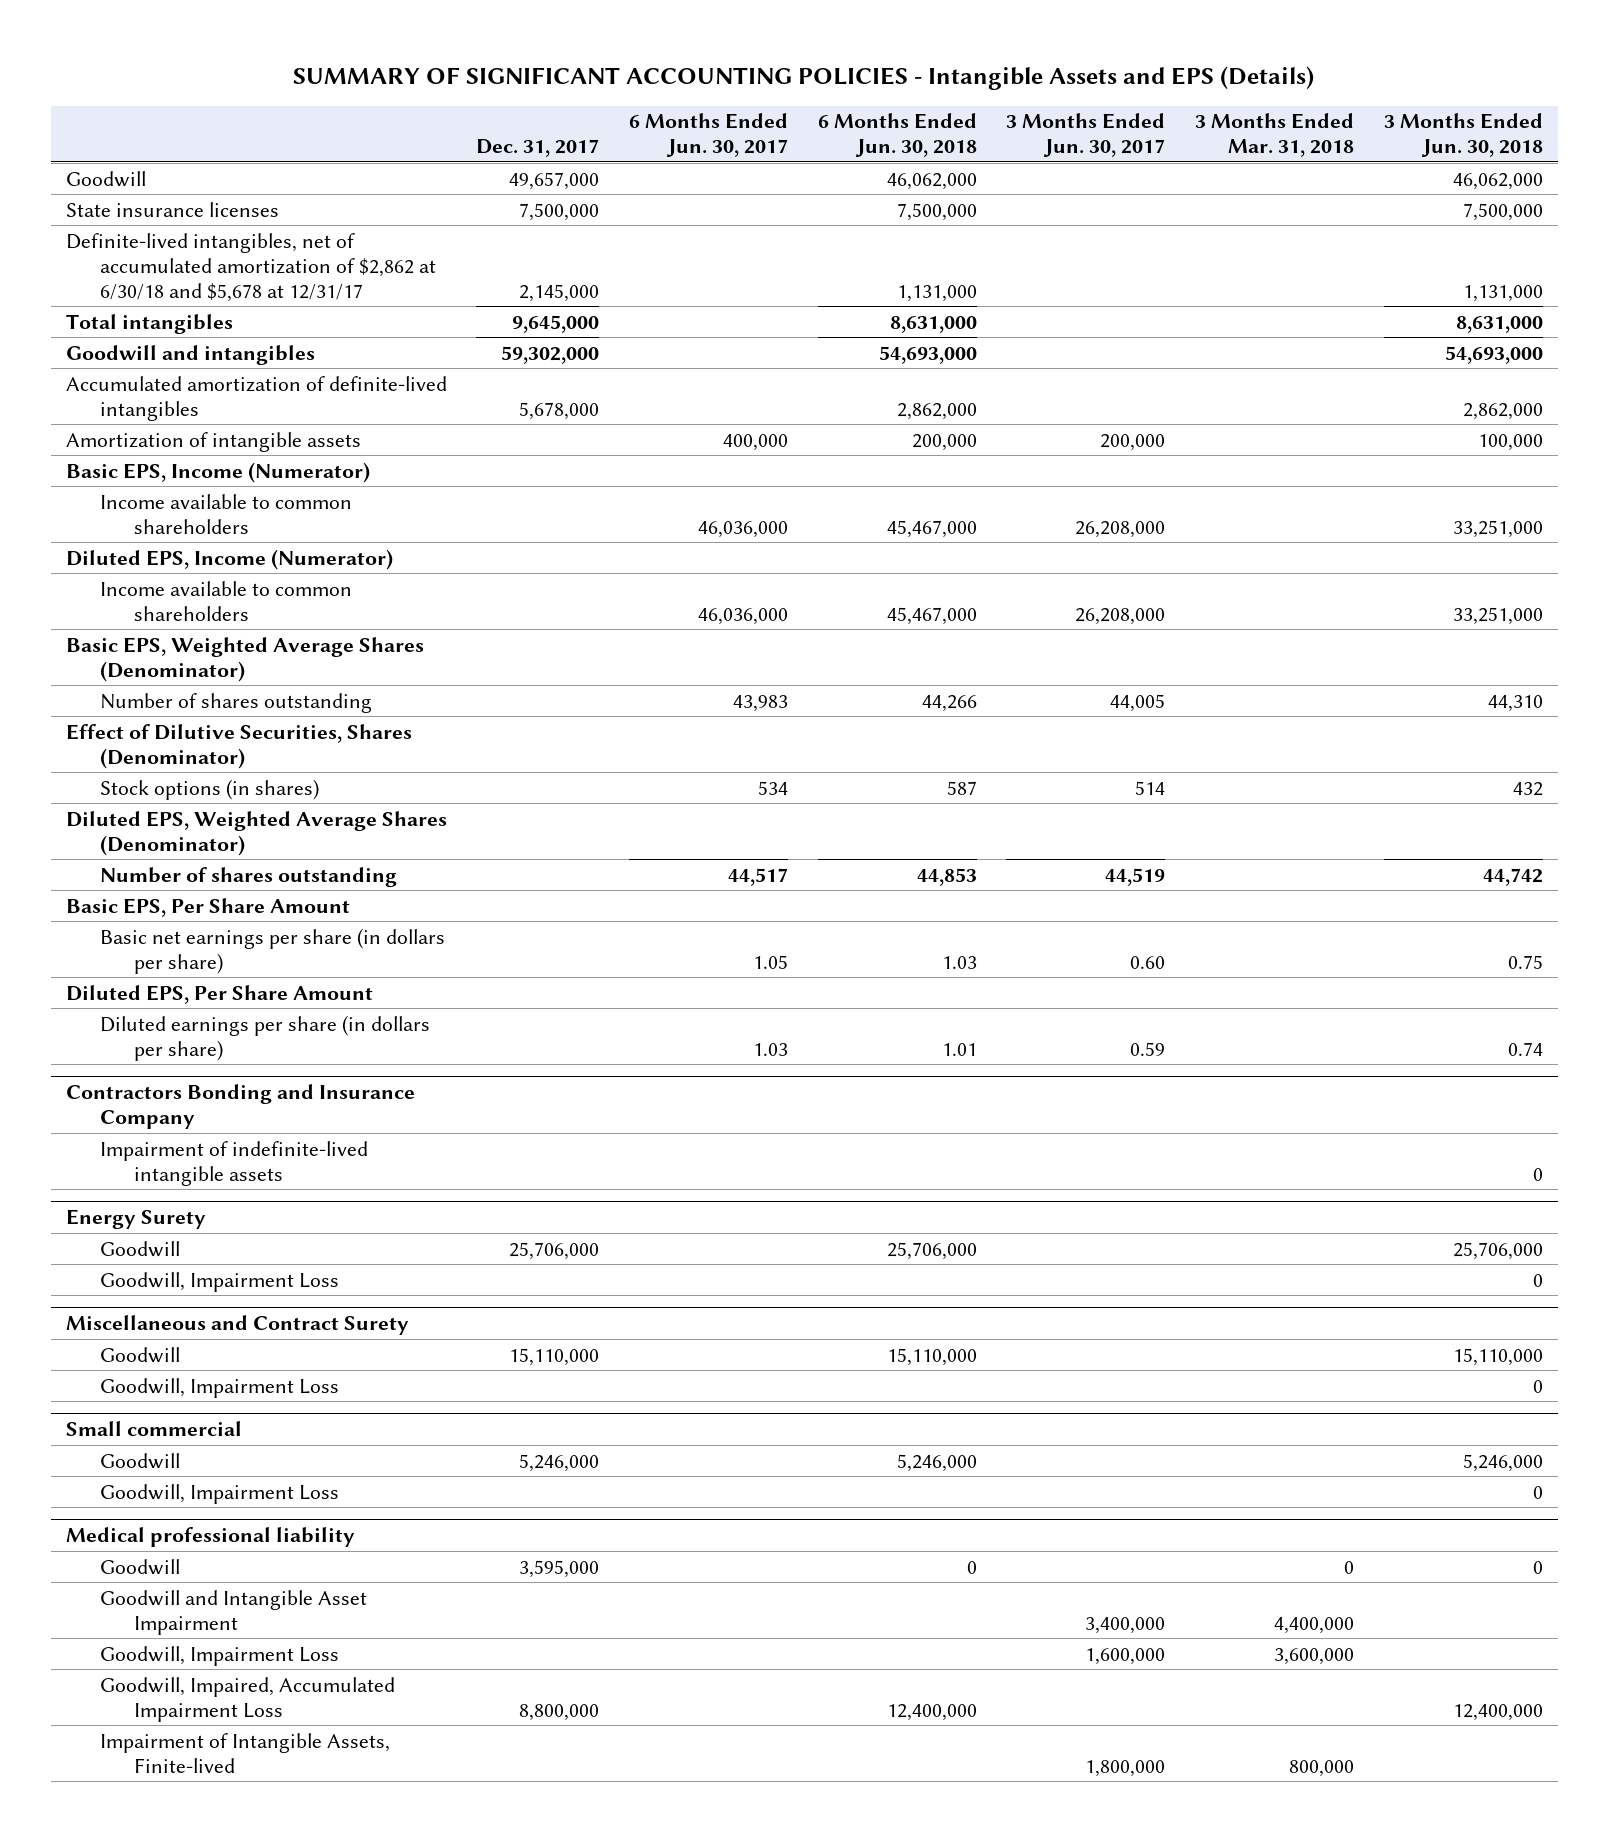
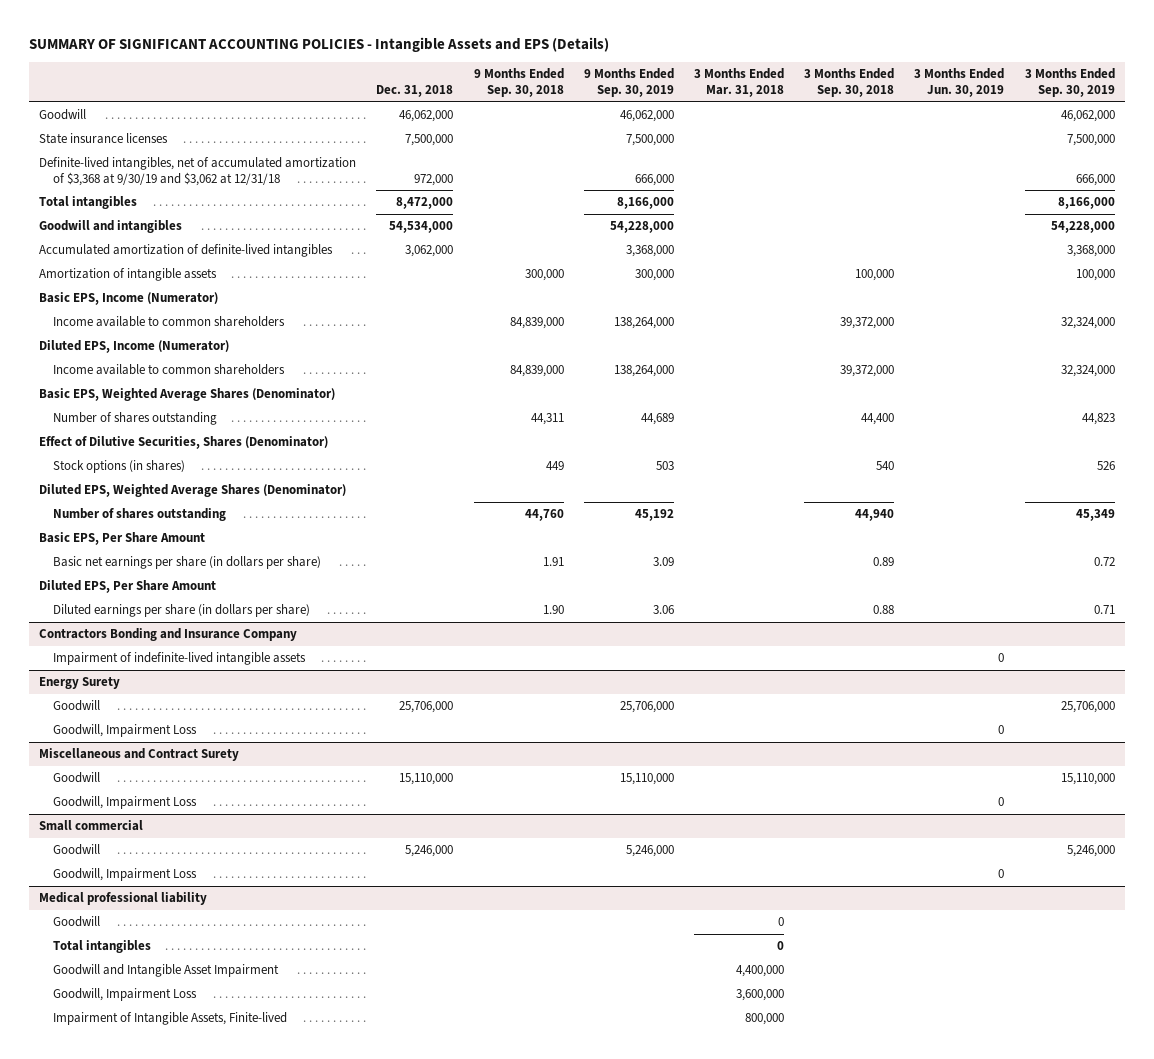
[476,139,600,158] Dec. 31, 2017 -> none
[629,113,789,158] 6 Months Ended Jun. 30, 2017 -> none
[817,113,977,158] 6 Months Ended Jun. 30, 2018 -> none
[1006,113,1166,158] 3 Months Ended Jun. 30, 2017 -> none
[1383,113,1543,158] 3 Months Ended Jun. 30, 2018 -> none
none -> [376,85,454,98] Dec. 31, 2018
none -> [473,68,564,98] 9 Months Ended Sep. 30, 2018
none -> [583,68,674,98] 9 Months Ended Sep. 30, 2019
none -> [804,68,895,98] 3 Months Ended Sep. 30, 2018
none -> [914,68,1005,98] 3 Months Ended Jun. 30, 2019
none -> [1024,68,1115,98] 3 Months Ended Sep. 30, 2019
[65,232,436,302] Definite-lived intangibles, net of accumulated amortization of $2,862 at 6/30/18 and $5,678 at 12/31/17 -> [39,157,357,186] Definite-lived intangibles, net of accumulated amortization of $3,368 at 9/30/19 and $3,062 at 12/31/18
none -> [52,940,151,954] Total intangibles
[99,1676,395,1722] Goodwill, Impaired, Accumulated Impairment Loss -> none

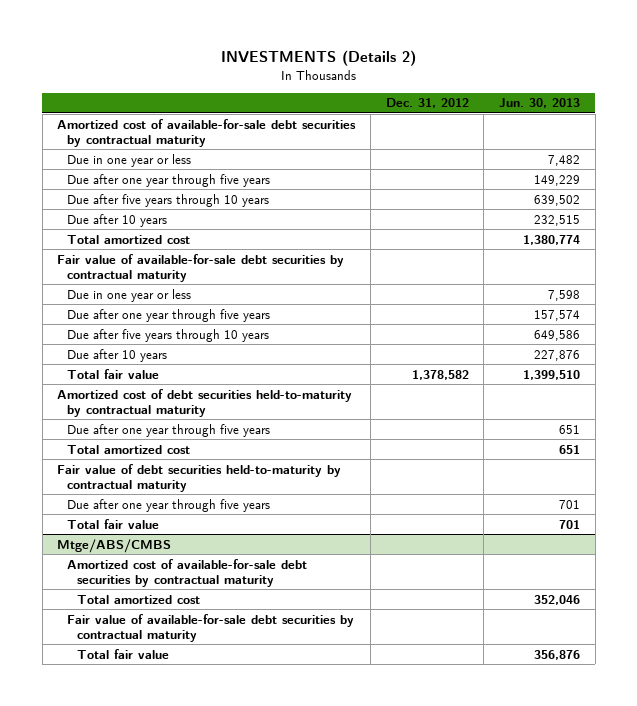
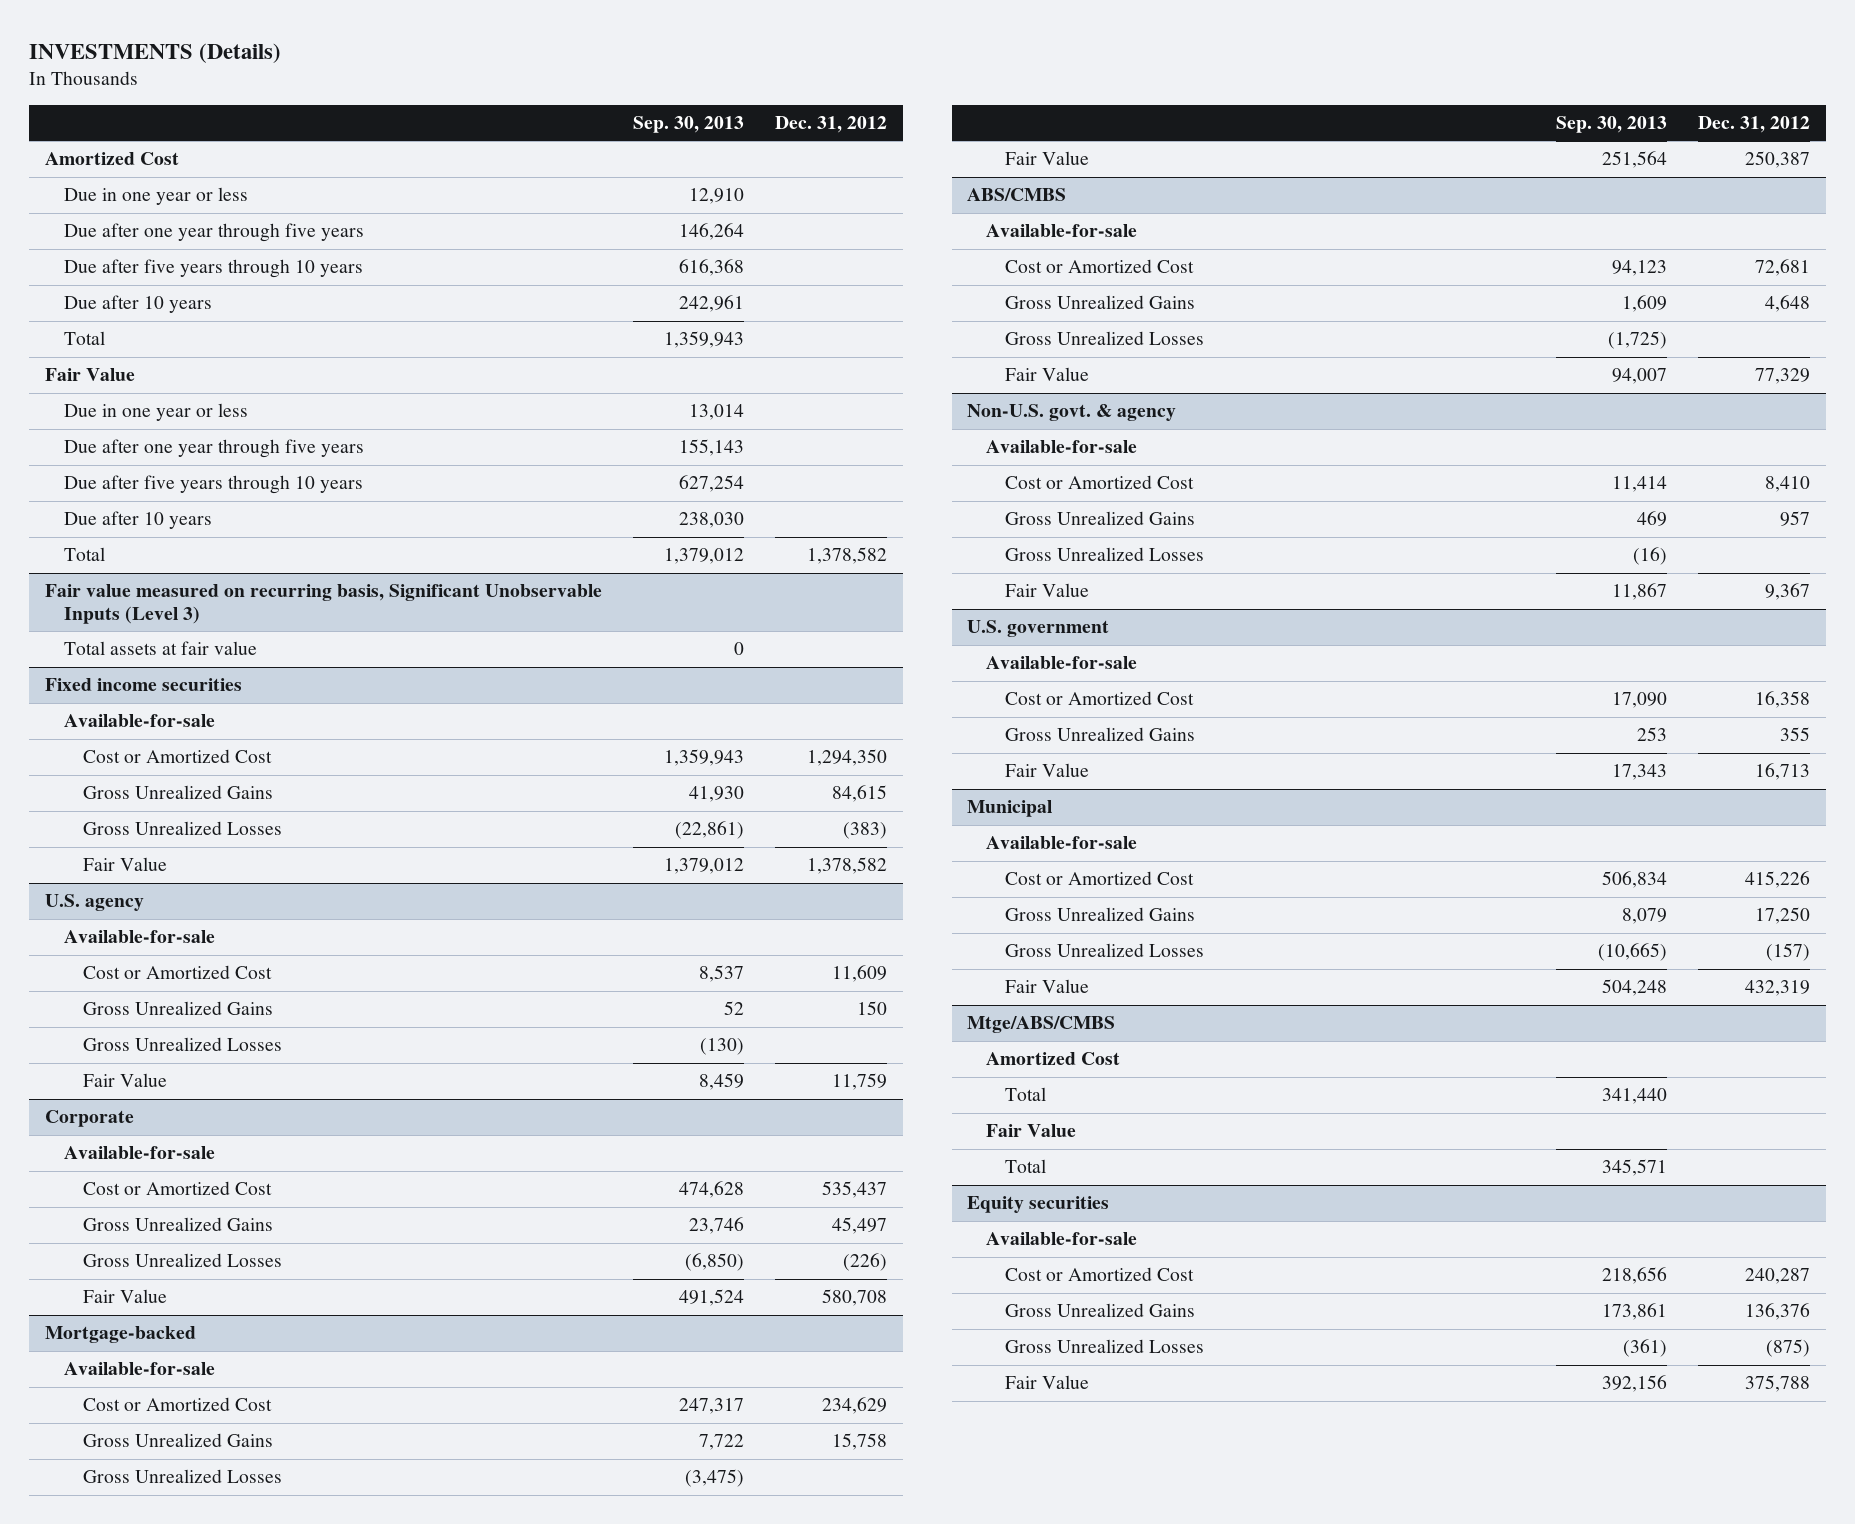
[220,50,416,67] INVESTMENTS (Details 2) -> [28,43,281,64] INVESTMENTS (Details)
[498,98,580,109] Jun. 30, 2013 -> none
none -> [633,115,745,133] Sep. 30, 2013
[57,118,357,147] Amortized cost of available-for-sale debt securities by contractual maturity -> [44,152,179,166] Amortized Cost
[67,234,191,244] Total amortized cost -> [63,331,105,346] Total
[57,253,345,282] Fair value of available-for-sale debt securities by contractual maturity -> [44,368,135,382] Fair Value
[57,388,353,417] Amortized cost of debt securities held-to-maturity by contractual maturity -> none
[67,423,271,437] Due after one year through five years -> none
[67,444,191,454] Total amortized cost -> none
[57,463,342,492] Fair value of debt securities held-to-maturity by contractual maturity -> none
[67,498,271,512] Due after one year through five years -> none
[67,518,160,529] Total fair value -> none
[67,368,160,379] Total fair value -> [63,547,105,562] Total
none -> [44,584,602,624] Fair value measured on recurring basis, Significant Unobservable Inputs (Level 3)
none -> [63,641,257,656] Total assets at fair value
none -> [44,678,242,692] Fixed income securities
none -> [63,714,215,728] Available-for-sale
none -> [82,749,272,764] Cost or Amortized Cost
none -> [82,785,273,800] Gross Unrealized Gains
none -> [82,821,282,836] Gross Unrealized Losses
none -> [82,857,167,872] Fair Value
none -> [44,894,144,912] U.S. agency
none -> [63,930,215,944] Available-for-sale
none -> [82,965,272,980] Cost or Amortized Cost
none -> [82,1001,273,1016] Gross Unrealized Gains
none -> [82,1037,282,1052] Gross Unrealized Losses
none -> [82,1073,167,1088] Fair Value
none -> [44,1110,134,1128] Corporate
none -> [63,1146,215,1160] Available-for-sale
none -> [82,1181,272,1196] Cost or Amortized Cost
none -> [82,1217,273,1232] Gross Unrealized Gains
none -> [82,1253,282,1268] Gross Unrealized Losses
none -> [82,1289,167,1304] Fair Value
none -> [44,1326,196,1344] Mortgage-backed
none -> [63,1362,215,1376] Available-for-sale
none -> [82,1397,272,1412] Cost or Amortized Cost
none -> [82,1433,273,1448] Gross Unrealized Gains
none -> [82,1469,282,1484] Gross Unrealized Losses
none -> [1005,151,1090,166] Fair Value
none -> [967,188,1067,202] ABS/CMBS
none -> [986,224,1138,238] Available-for-sale
none -> [1005,259,1195,274] Cost or Amortized Cost
none -> [1005,295,1196,310] Gross Unrealized Gains
none -> [1005,331,1205,346] Gross Unrealized Losses
none -> [1005,367,1090,382] Fair Value
none -> [967,404,1177,422] Non-U.S. govt. & agency
none -> [986,440,1138,454] Available-for-sale
none -> [1005,475,1195,490] Cost or Amortized Cost
none -> [1005,511,1196,526] Gross Unrealized Gains
none -> [1005,547,1205,562] Gross Unrealized Losses
none -> [1005,583,1090,598] Fair Value
none -> [967,620,1110,638] U.S. government
none -> [986,656,1138,670] Available-for-sale
none -> [1005,691,1195,706] Cost or Amortized Cost
none -> [1005,727,1196,742] Gross Unrealized Gains
none -> [1005,763,1090,778] Fair Value
none -> [967,800,1053,818] Municipal
none -> [986,836,1138,850] Available-for-sale
none -> [1005,871,1195,886] Cost or Amortized Cost
none -> [1005,907,1196,922] Gross Unrealized Gains
none -> [1005,943,1205,958] Gross Unrealized Losses
none -> [1005,979,1090,994] Fair Value
[67,558,308,587] Amortized cost of available-for-sale debt securities by contractual maturity -> [986,1052,1121,1066] Amortized Cost
[76,594,200,604] Total amortized cost -> [1005,1087,1047,1102] Total
[67,613,355,642] Fair value of available-for-sale debt securities by contractual maturity -> [986,1124,1077,1138] Fair Value
[76,648,169,659] Total fair value -> [1005,1159,1047,1174] Total
none -> [967,1196,1110,1214] Equity securities
none -> [986,1232,1138,1246] Available-for-sale
none -> [1005,1267,1195,1282] Cost or Amortized Cost
none -> [1005,1303,1196,1318] Gross Unrealized Gains
none -> [1005,1339,1205,1354] Gross Unrealized Losses
none -> [1005,1375,1090,1390] Fair Value

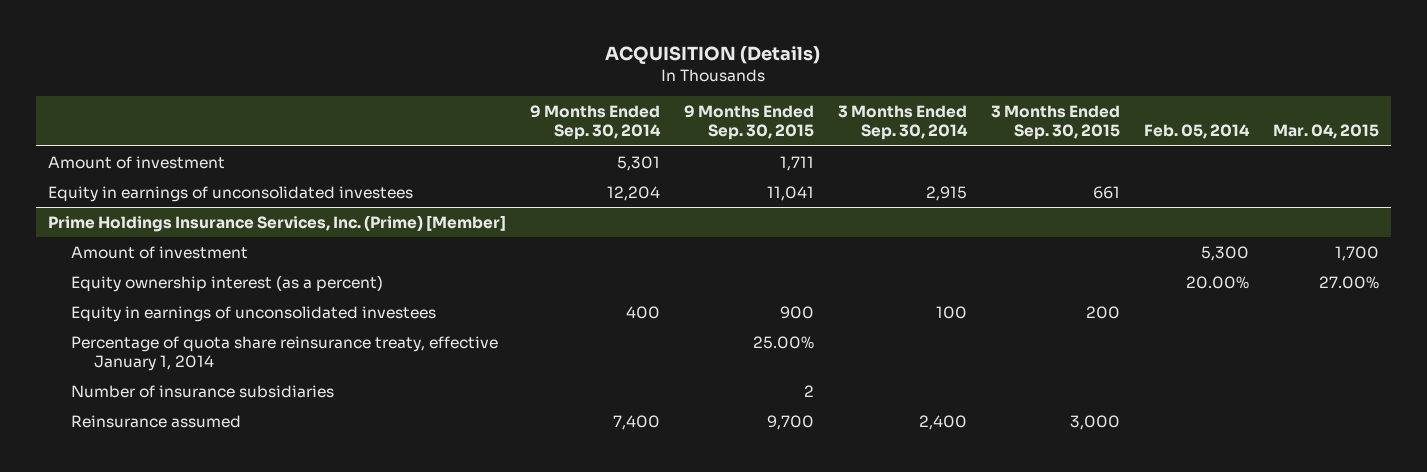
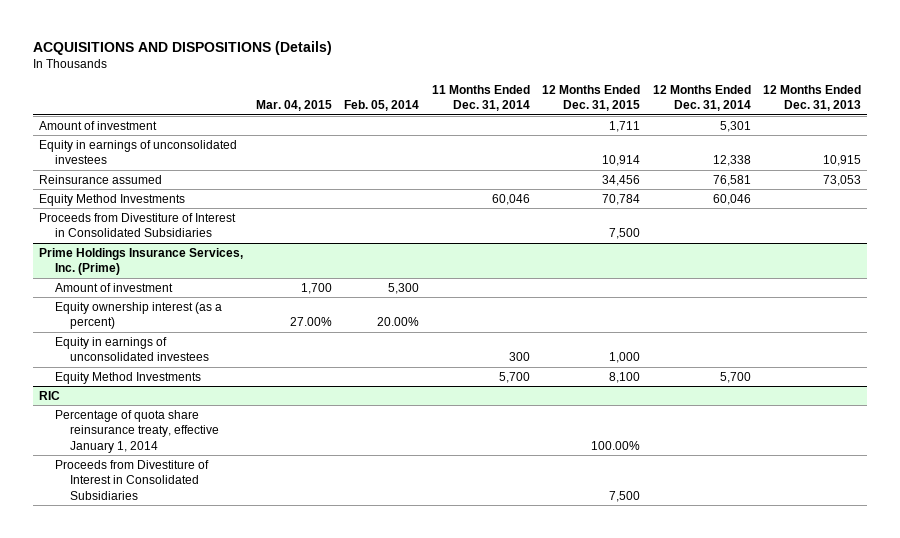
[605,45,821,64] ACQUISITION (Details) -> [32,40,332,55] ACQUISITIONS AND DISPOSITIONS (Details)
[529,105,661,141] 9 Months Ended Sep. 30, 2014 -> none
[683,105,814,141] 9 Months Ended Sep. 30, 2015 -> none
[837,105,968,141] 3 Months Ended Sep. 30, 2014 -> none
[991,105,1121,141] 3 Months Ended Sep. 30, 2015 -> none
none -> [431,84,530,112] 11 Months Ended Dec. 31, 2014
none -> [542,84,641,112] 12 Months Ended Dec. 31, 2015
none -> [652,84,751,112] 12 Months Ended Dec. 31, 2014
none -> [763,84,862,112] 12 Months Ended Dec. 31, 2013
none -> [38,174,162,184] Reinsurance assumed
none -> [38,193,185,206] Equity Method Investments
none -> [38,212,236,238] Proceeds from Divestiture of Interest in Consolidated Subsidiaries
[47,214,506,232] Prime Holdings Insurance Services, Inc. (Prime) [Member] -> [38,247,243,276] Prime Holdings Insurance Services, Inc. (Prime)
[70,335,498,371] Percentage of quota share reinsurance treaty, effective January 1, 2014 -> none
[70,384,334,398] Number of insurance subsidiaries -> none
[70,414,241,428] Reinsurance assumed -> none
none -> [54,371,201,384] Equity Method Investments
none -> [38,390,60,400] RIC
none -> [54,409,220,454] Percentage of quota share reinsurance treaty, effective January 1, 2014
none -> [54,459,209,501] Proceeds from Divestiture of Interest in Consolidated Subsidiaries

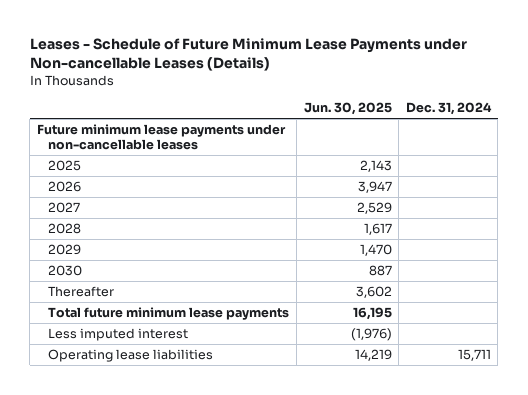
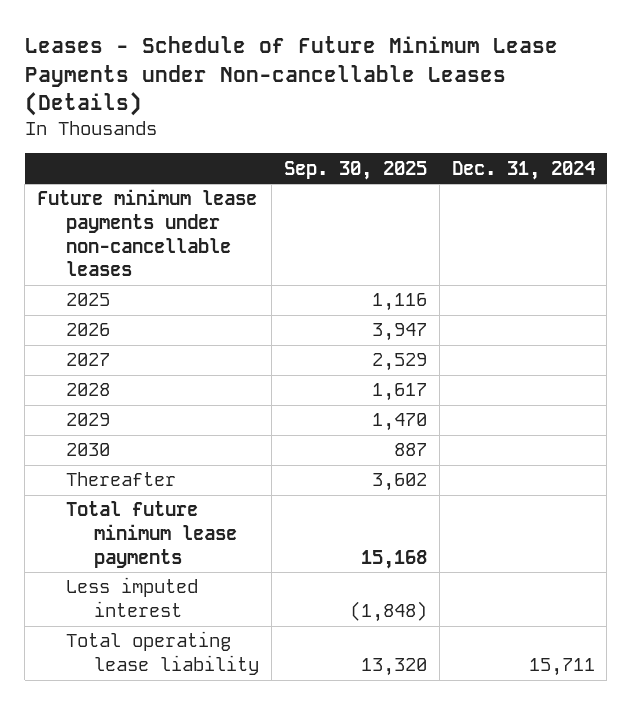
[303,102,392,116] Jun. 30, 2025 -> none
none -> [283,160,427,180] Sep. 30, 2025
[48,349,214,363] Operating lease liabilities -> [65,631,259,676] Total operating lease liability

